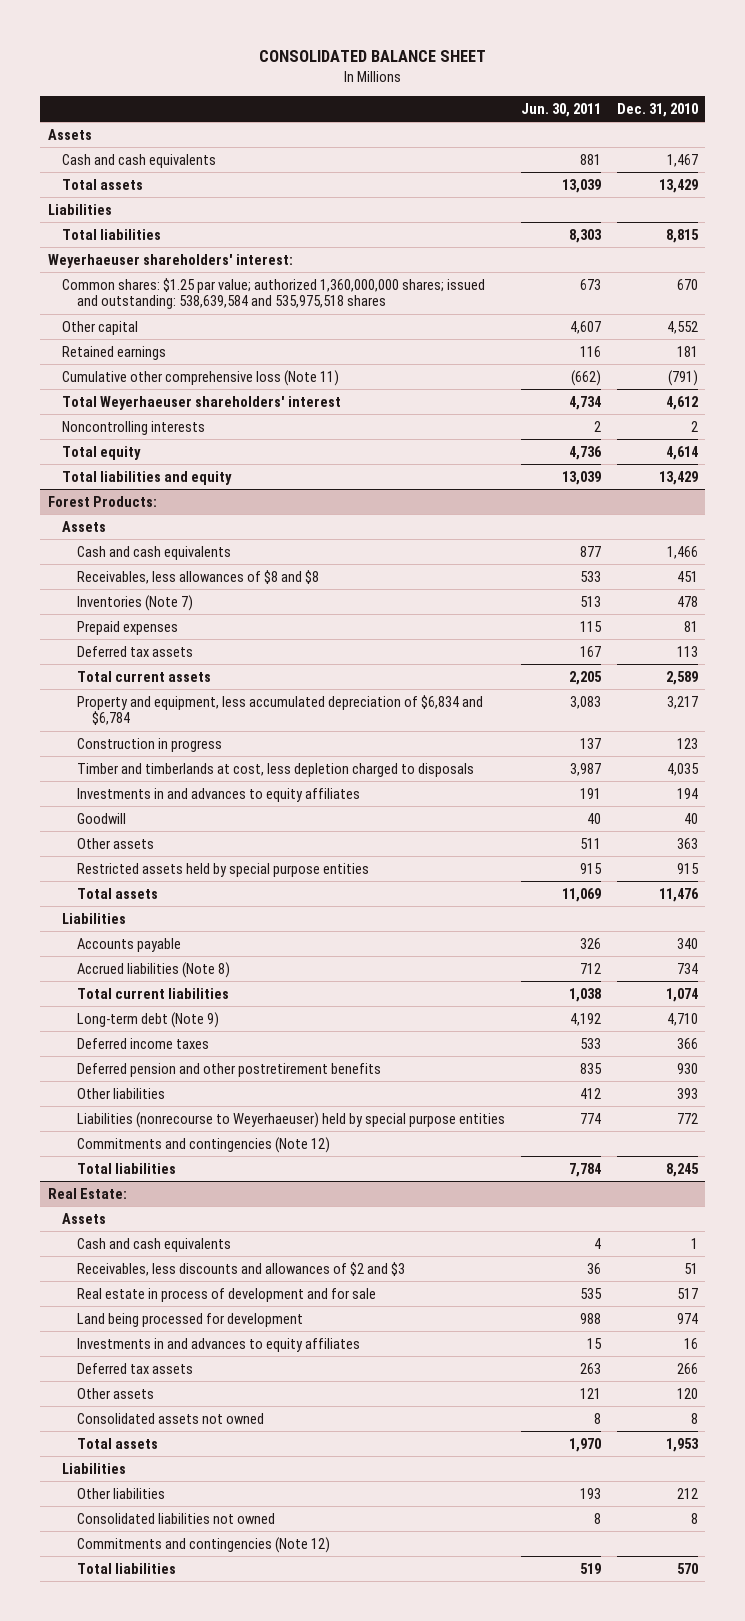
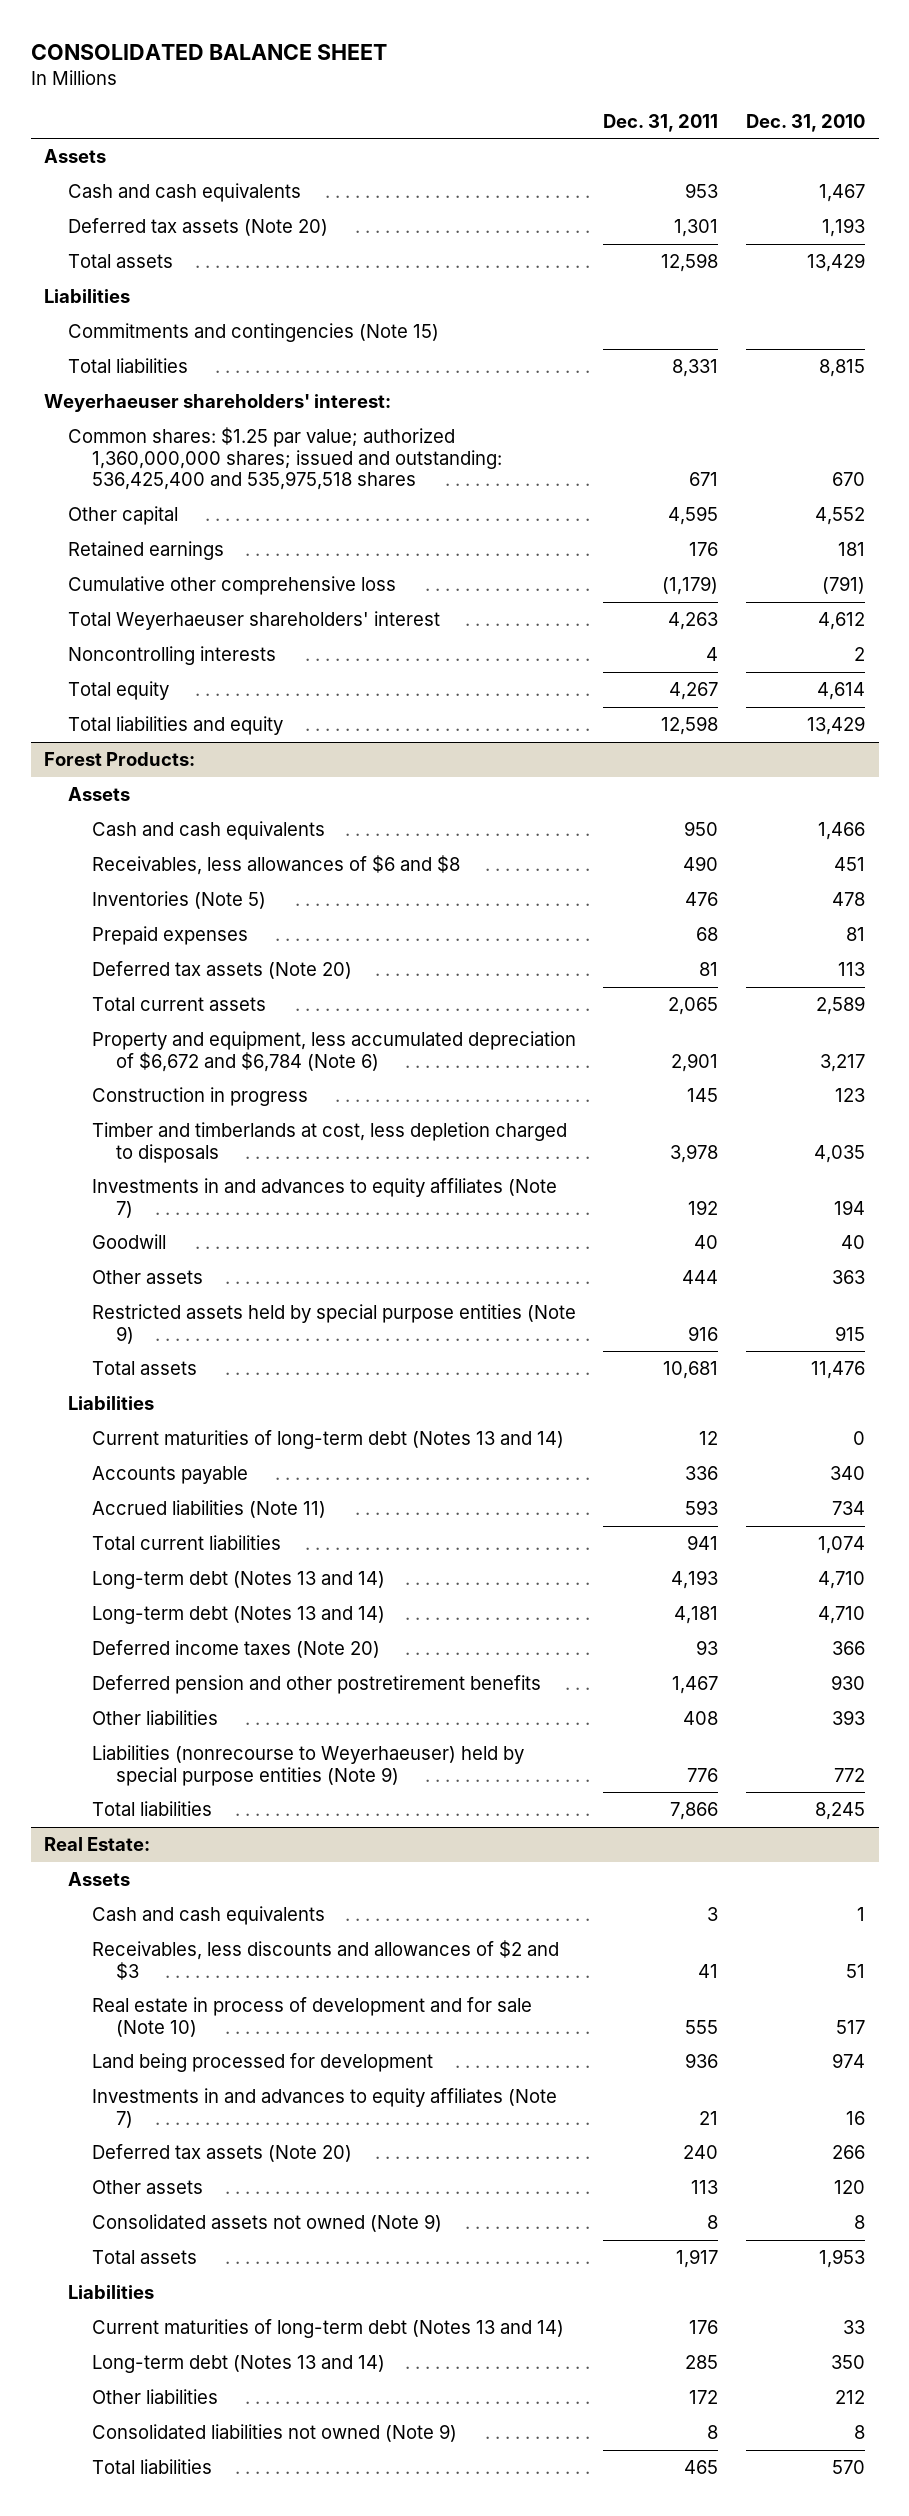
[520,102,601,117] Jun. 30, 2011 -> none
none -> [603,113,719,132] Dec. 31, 2011
none -> [68,218,329,237] Deferred tax assets (Note 20)
none -> [68,323,440,343] Commitments and contingencies (Note 15)
[62,277,486,310] Common shares: $1.25 par value; authorized 1,360,000,000 shares; issued and outstanding: 538,639,584 and 535,975,518 shares -> [68,427,502,491] Common shares: $1.25 par value; authorized 1,360,000,000 shares; issued and outstanding: 536,425,400 and 535,975,518 shares
[62,369,340,386] Cumulative other comprehensive loss (Note 11) -> [68,576,397,596] Cumulative other comprehensive loss
[76,569,319,584] Receivables, less allowances of $8 and $8 -> [91,855,460,876] Receivables, less allowances of $6 and $8
[76,594,193,611] Inventories (Note 7) -> [91,891,266,910] Inventories (Note 5)
[76,645,193,657] Deferred tax assets -> [91,961,352,980] Deferred tax assets (Note 20)
[76,694,483,726] Property and equipment, less accumulated depreciation of $6,834 and $6,784 -> [91,1031,576,1072] Property and equipment, less accumulated depreciation of $6,672 and $6,784 (Note 6)
[76,787,360,802] Investments in and advances to equity affiliates -> [91,1178,557,1218] Investments in and advances to equity affiliates (Note 7)
[76,862,369,877] Restricted assets held by special purpose entities -> [91,1304,576,1344] Restricted assets held by special purpose entities (Note 9)
none -> [91,1430,564,1450] Current maturities of long-term debt (Notes 13 and 14)
[76,961,230,978] Accrued liabilities (Note 8) -> [91,1500,326,1519] Accrued liabilities (Note 11)
none -> [91,1571,385,1590] Long-term debt (Notes 13 and 14)
[76,1011,219,1028] Long-term debt (Note 9) -> [91,1606,385,1625] Long-term debt (Notes 13 and 14)
[76,1037,209,1049] Deferred income taxes -> [91,1640,380,1659] Deferred income taxes (Note 20)
[76,1136,330,1153] Commitments and contingencies (Note 12) -> none
[76,1111,505,1128] Liabilities (nonrecourse to Weyerhaeuser) held by special purpose entities -> [91,1745,524,1786] Liabilities (nonrecourse to Weyerhaeuser) held by special purpose entities (Note 9)
[76,1287,376,1302] Real estate in process of development and for sale -> [91,1997,532,2037] Real estate in process of development and for sale (Note 10)
[76,1337,360,1352] Investments in and advances to equity affiliates -> [91,2088,557,2128] Investments in and advances to equity affiliates (Note 7)
[76,1362,193,1374] Deferred tax assets -> [91,2144,352,2163] Deferred tax assets (Note 20)
[76,1412,264,1424] Consolidated assets not owned -> [91,2214,442,2233] Consolidated assets not owned (Note 9)
none -> [91,2319,564,2339] Current maturities of long-term debt (Notes 13 and 14)
none -> [91,2355,385,2374] Long-term debt (Notes 13 and 14)
[76,1536,330,1553] Commitments and contingencies (Note 12) -> none
[76,1512,275,1524] Consolidated liabilities not owned -> [91,2424,457,2443] Consolidated liabilities not owned (Note 9)

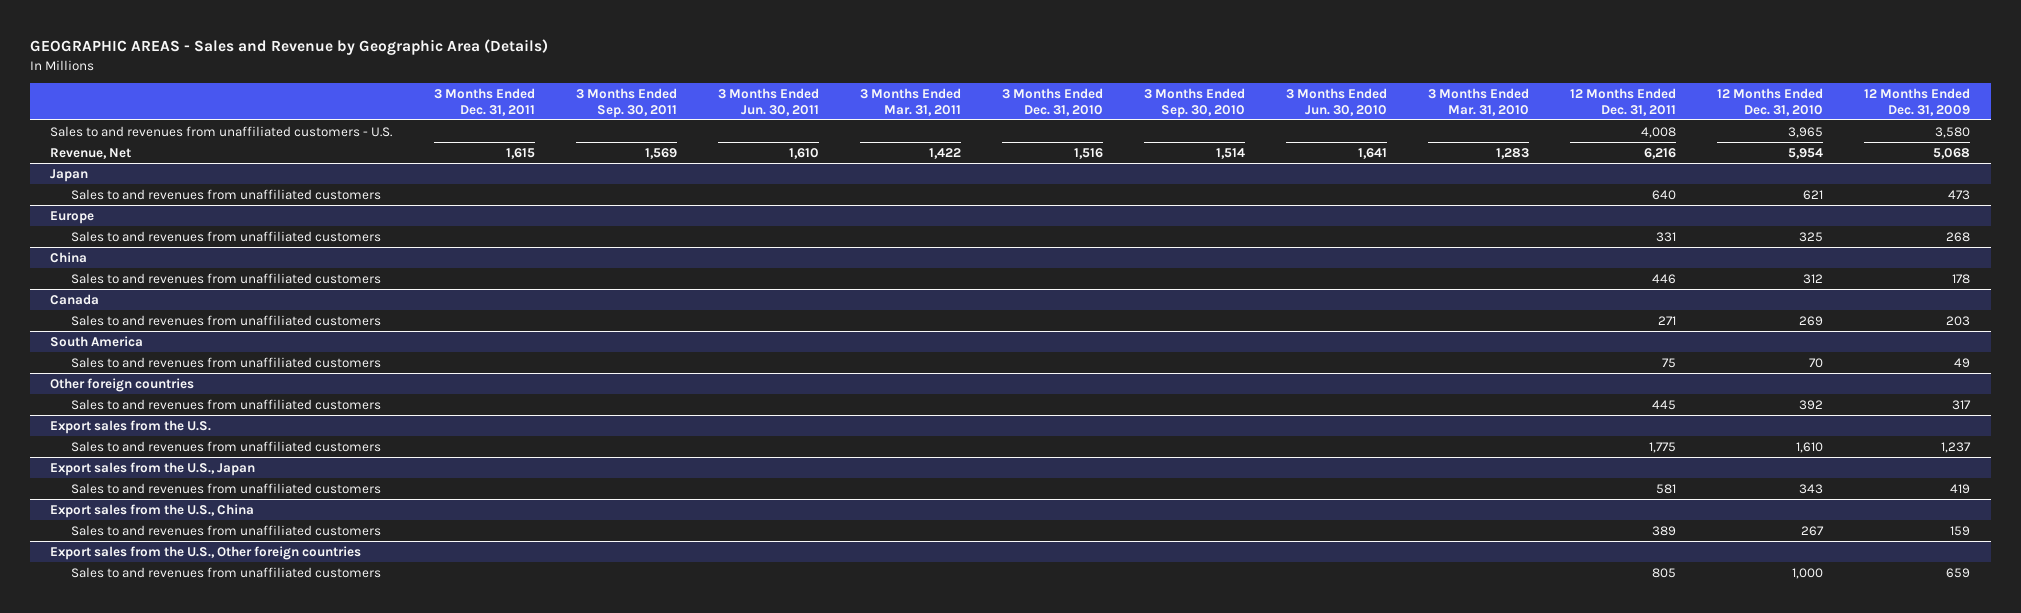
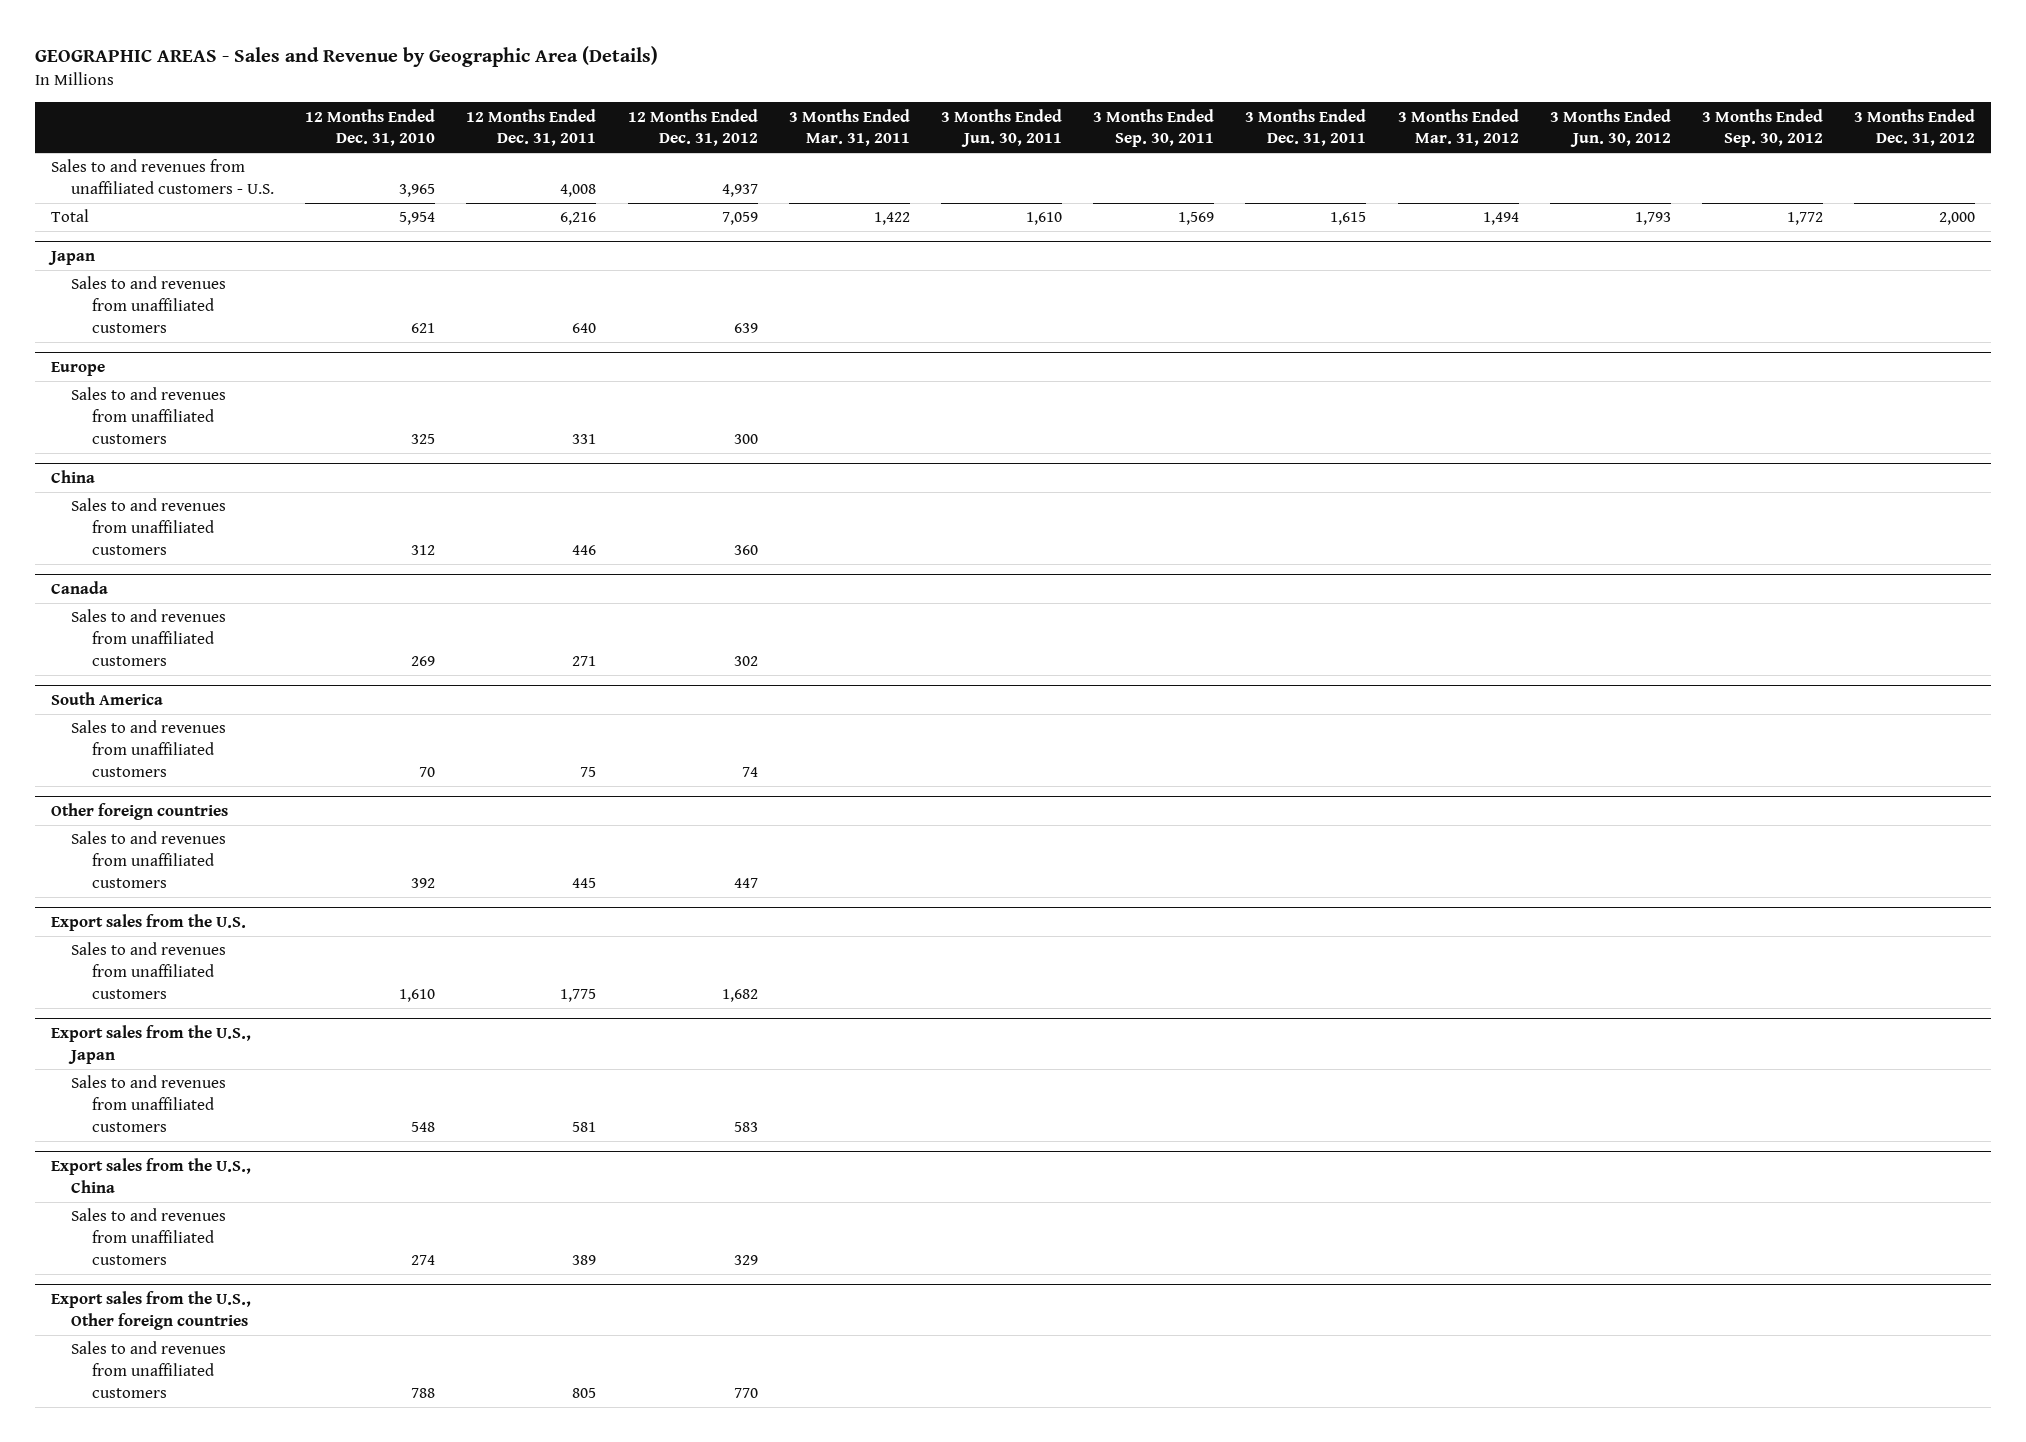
[1001,87,1103,116] 3 Months Ended Dec. 31, 2010 -> none
[1143,87,1245,118] 3 Months Ended Sep. 30, 2010 -> none
[1285,87,1387,116] 3 Months Ended Jun. 30, 2010 -> none
[1427,87,1529,116] 3 Months Ended Mar. 31, 2010 -> none
[1864,87,1971,116] 12 Months Ended Dec. 31, 2009 -> none
none -> [627,108,758,147] 12 Months Ended Dec. 31, 2012
none -> [1397,108,1519,147] 3 Months Ended Mar. 31, 2012
none -> [1549,108,1671,148] 3 Months Ended Jun. 30, 2012
none -> [1701,108,1823,148] 3 Months Ended Sep. 30, 2012
none -> [1854,108,1976,147] 3 Months Ended Dec. 31, 2012
[50,147,132,159] Revenue, Net -> [50,209,89,223] Total
[1799,483,1824,494] 343 -> [411,1122,436,1133] 548
[1801,525,1825,536] 267 -> [411,1255,436,1266] 274
[1792,567,1824,579] 1,000 -> [411,1388,436,1399] 788

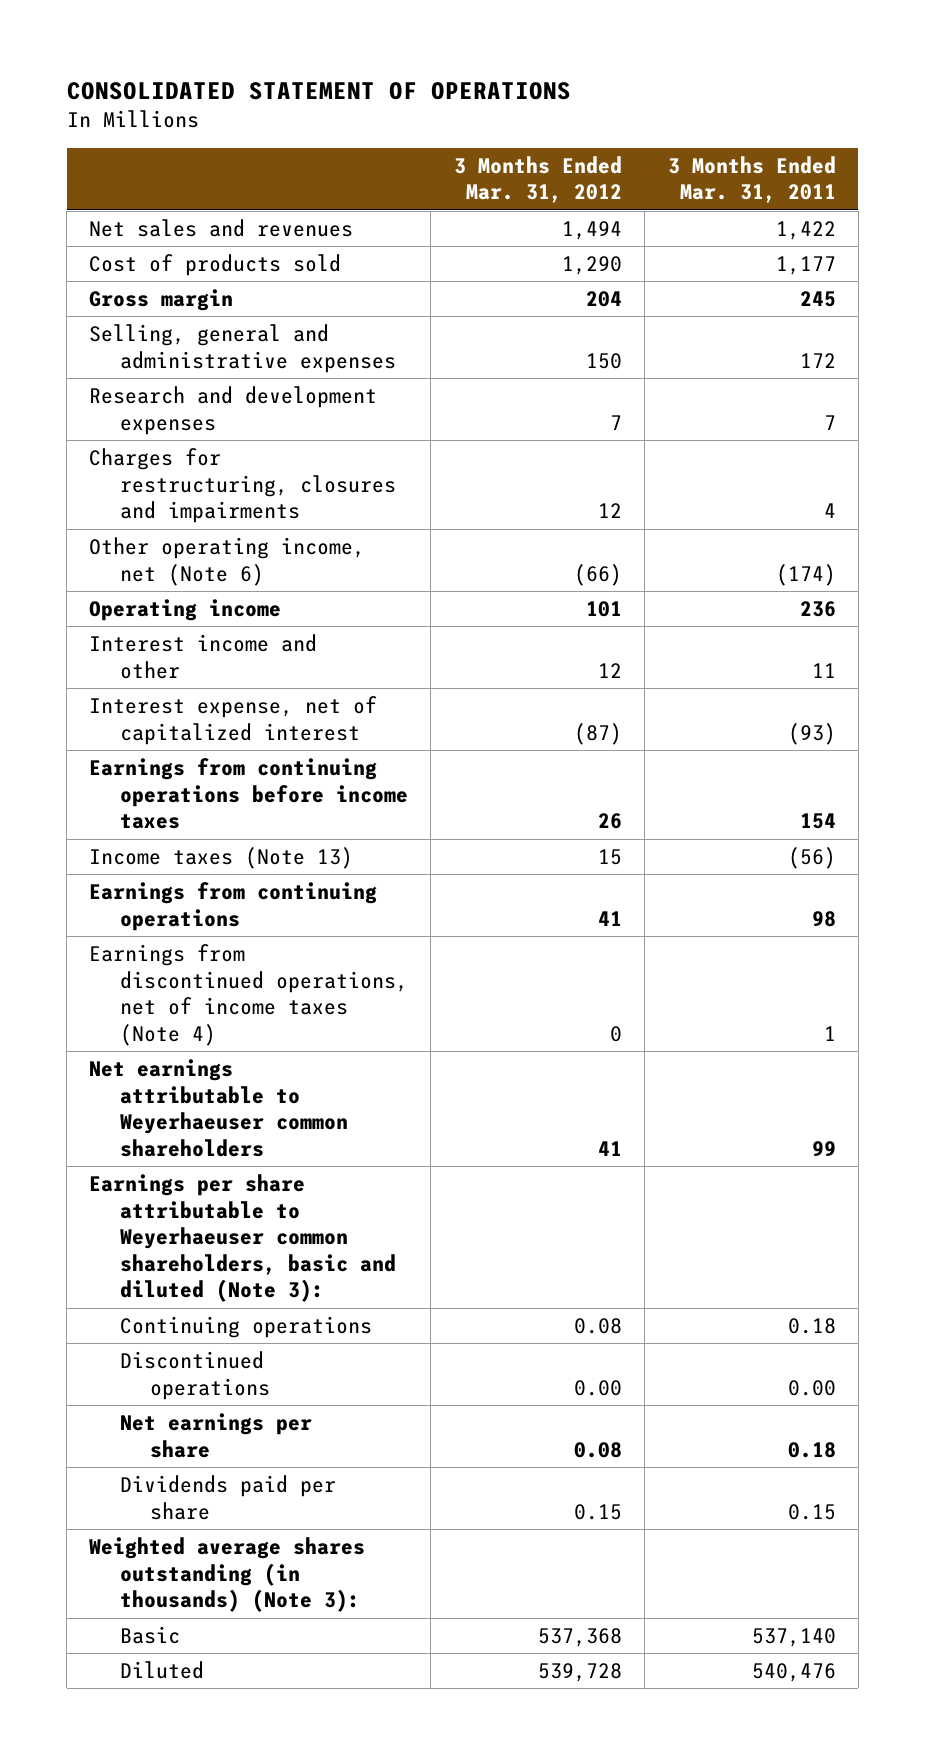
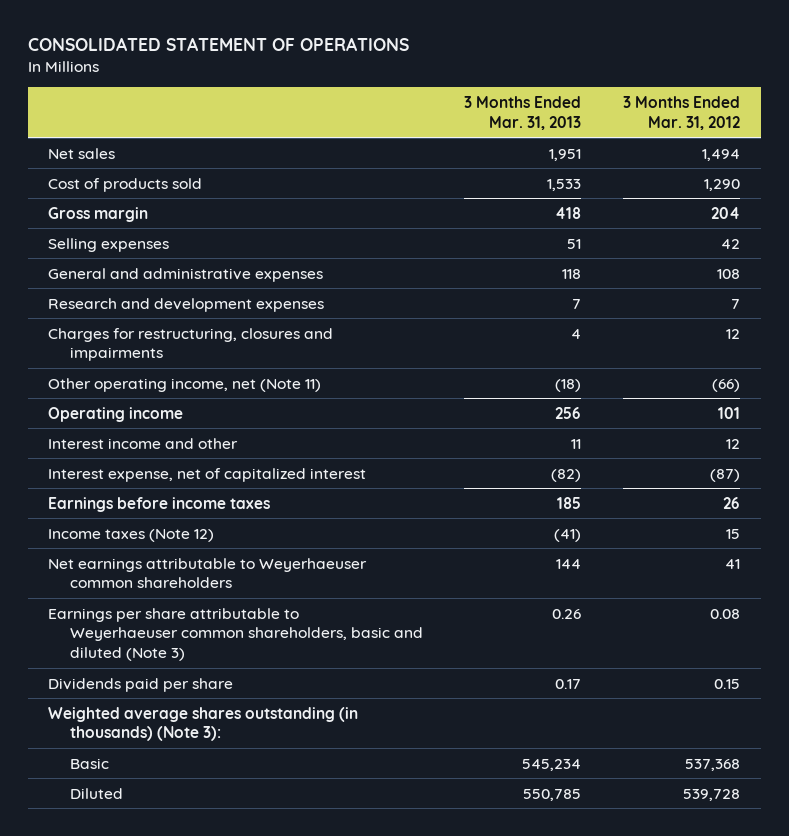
[667,155,836,204] 3 Months Ended Mar. 31, 2011 -> none
none -> [464,95,582,130] 3 Months Ended Mar. 31, 2013
[89,219,354,238] Net sales and revenues -> [48,147,116,159] Net sales
none -> [48,237,170,252] Selling expenses
[89,324,396,373] Selling, general and administrative expenses -> [48,267,324,282] General and administrative expenses
[585,352,622,369] 150 -> [717,268,741,279] 108
[89,537,366,586] Other operating income, net (Note 6) -> [48,377,322,392] Other operating income, net (Note 11)
[89,882,378,931] Earnings from continuing operations -> none
[89,944,408,1046] Earnings from discontinued operations, net of income taxes (Note 4) -> none
[89,758,408,830] Earnings from continuing operations before income taxes -> [48,496,271,512] Earnings before income taxes
[89,847,354,870] Income taxes (Note 13) -> [48,528,215,542] Income taxes (Note 12)
[89,1174,396,1303] Earnings per share attributable to Weyerhaeuser common shareholders, basic and diluted (Note 3): -> none
[119,1316,372,1339] Continuing operations -> none
[119,1351,271,1400] Discontinued operations -> none
[119,1413,312,1458] Net earnings per share -> [48,607,423,661] Earnings per share attributable to Weyerhaeuser common shareholders, basic and diluted (Note 3)

